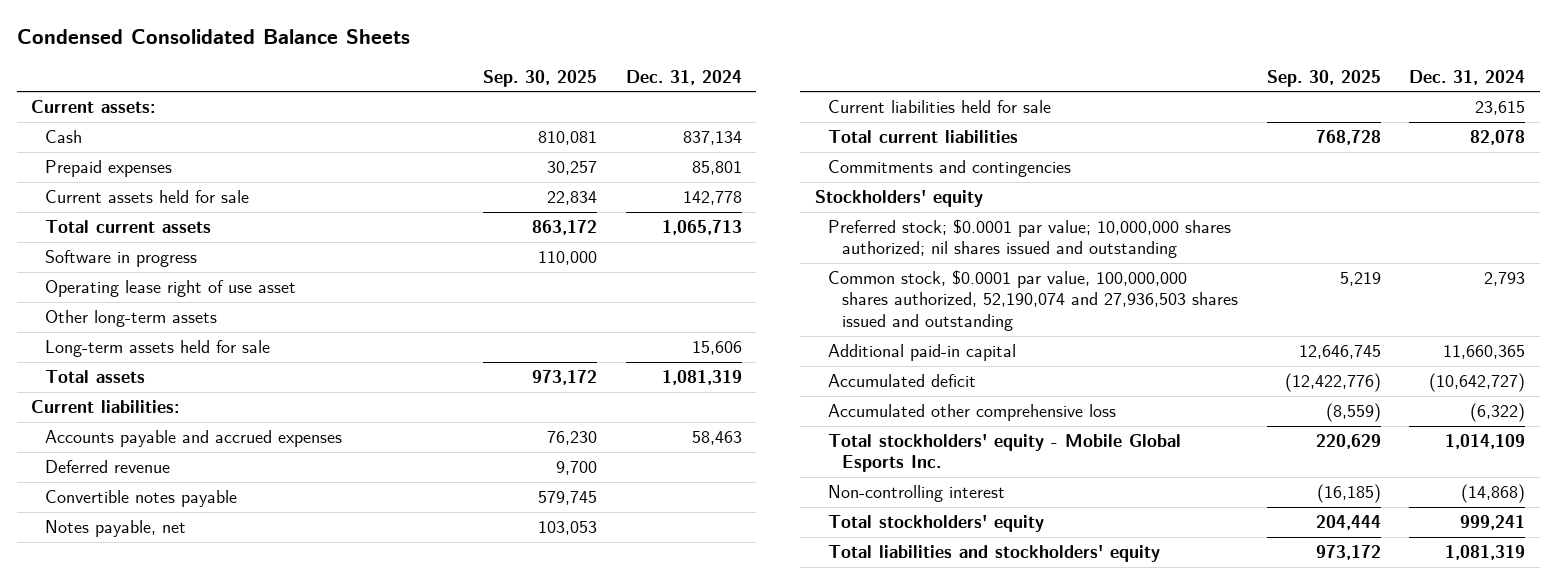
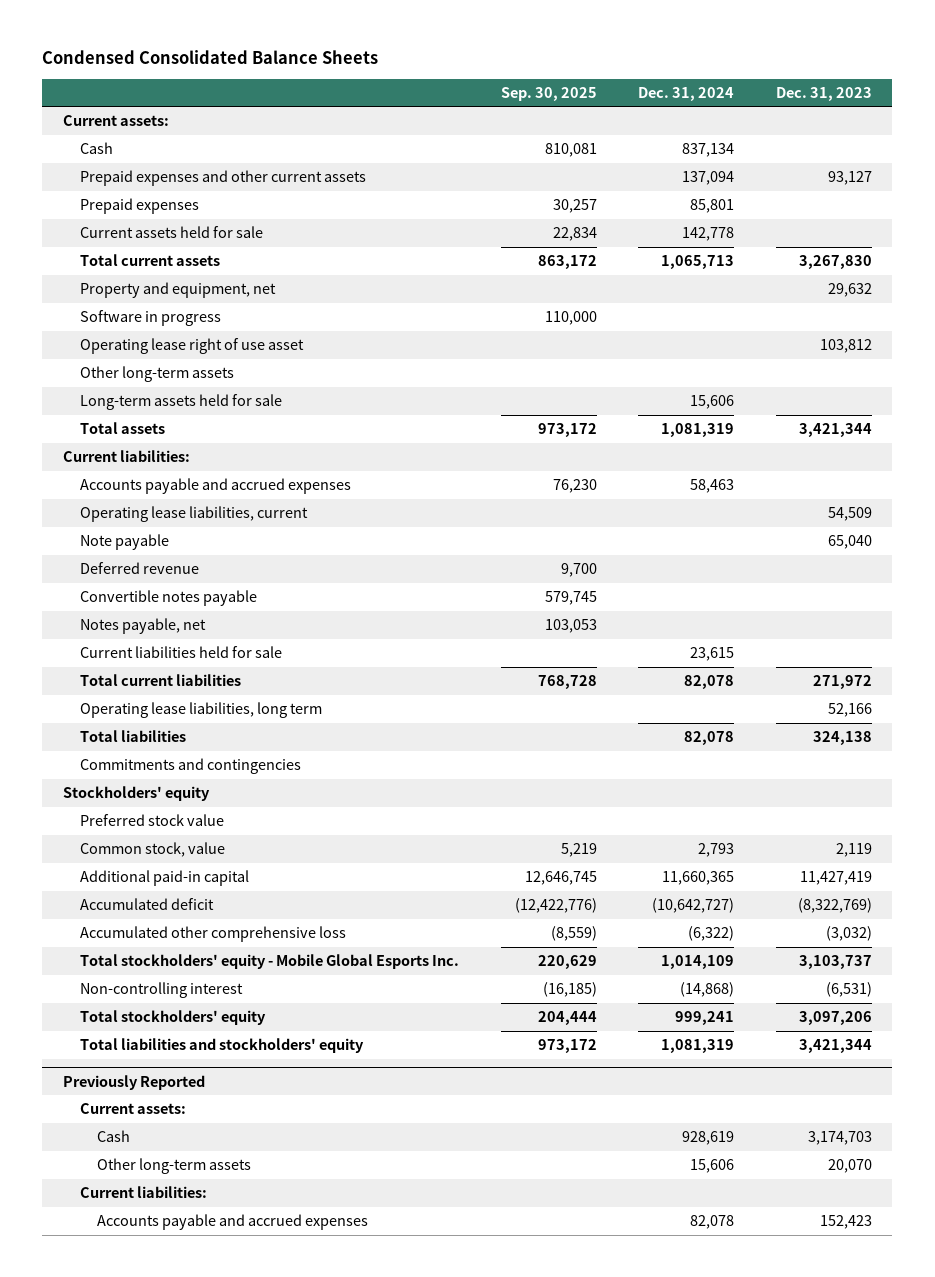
none -> [775,86,872,101] Dec. 31, 2023
none -> [80,169,367,186] Prepaid expenses and other current assets
none -> [80,281,277,298] Property and equipment, net
none -> [80,505,309,522] Operating lease liabilities, current
none -> [80,533,170,550] Note payable
none -> [80,701,323,718] Operating lease liabilities, long term
none -> [80,729,187,742] Total liabilities
[828,218,1232,259] Preferred stock; $0.0001 par value; 10,000,000 shares authorized; nil shares issued and outstanding -> [80,813,225,826] Preferred stock value
[828,269,1238,331] Common stock, $0.0001 par value, 100,000,000 shares authorized, 52,190,074 and 27,936,503 shares issued and outstanding -> [80,841,226,857] Common stock, value
none -> [62,1074,205,1090] Previously Reported
none -> [80,1102,187,1114] Current assets:
none -> [97,1129,131,1142] Cash
none -> [97,1157,252,1174] Other long-term assets
none -> [80,1185,208,1198] Current liabilities:
none -> [97,1213,369,1230] Accounts payable and accrued expenses

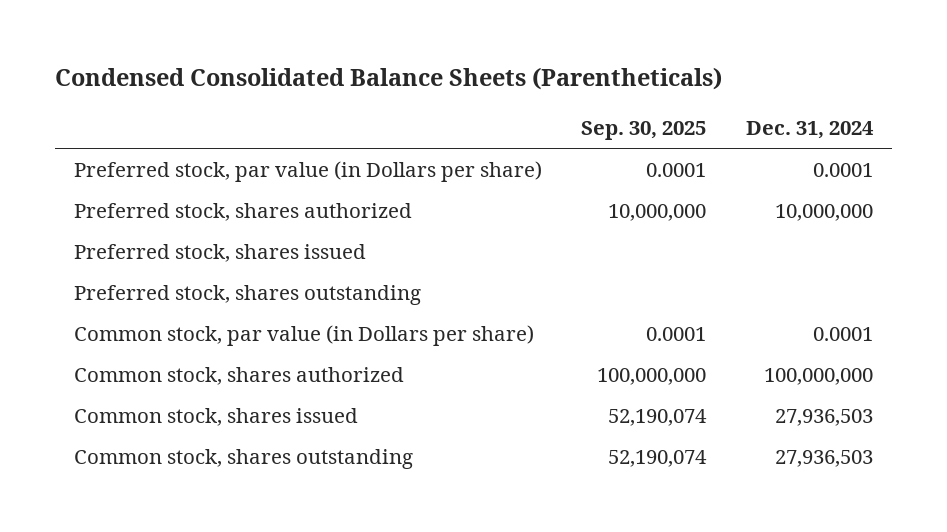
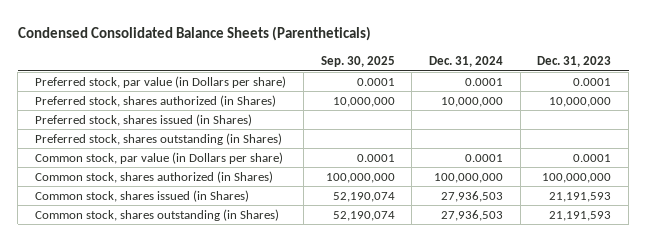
none -> [537,56,612,68] Dec. 31, 2023
[74,203,413,222] Preferred stock, shares authorized -> [35,94,277,107] Preferred stock, shares authorized (in Shares)
[74,244,367,263] Preferred stock, shares issued -> [35,113,253,126] Preferred stock, shares issued (in Shares)
[74,285,422,306] Preferred stock, shares outstanding -> [35,132,283,145] Preferred stock, shares outstanding (in Shares)
[74,367,405,386] Common stock, shares authorized -> [35,170,274,183] Common stock, shares authorized (in Shares)
[74,408,359,427] Common stock, shares issued -> [35,189,250,202] Common stock, shares issued (in Shares)
[74,449,414,470] Common stock, shares outstanding -> [35,208,280,221] Common stock, shares outstanding (in Shares)

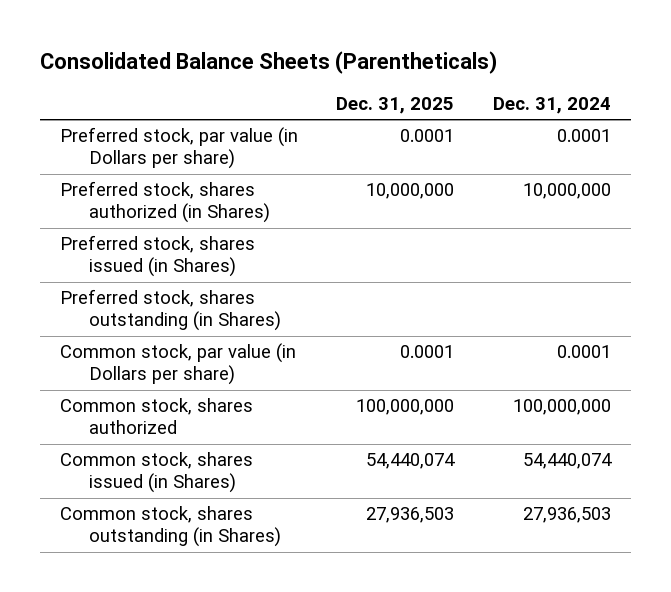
[17,26,371,42] Condensed Consolidated Balance Sheets (Parentheticals) -> [40,51,498,75] Consolidated Balance Sheets (Parentheticals)
[320,56,395,68] Sep. 30, 2025 -> none
[537,56,612,68] Dec. 31, 2023 -> none
none -> [336,97,455,115] Dec. 31, 2025
[35,170,274,183] Common stock, shares authorized (in Shares) -> [59,398,253,435] Common stock, shares authorized
[441,190,504,202] 27,936,503 -> [523,453,613,470] 54,440,074

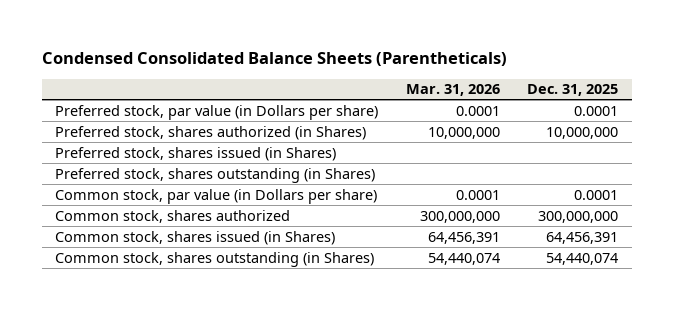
[40,51,498,75] Consolidated Balance Sheets (Parentheticals) -> [41,52,507,67] Condensed Consolidated Balance Sheets (Parentheticals)
[493,97,612,115] Dec. 31, 2024 -> none
none -> [405,84,500,97] Mar. 31, 2026
[356,399,455,416] 100,000,000 -> [538,210,619,223] 300,000,000
[366,453,456,470] 54,440,074 -> [546,231,619,244] 64,456,391
[366,507,455,524] 27,936,503 -> [546,252,619,265] 54,440,074

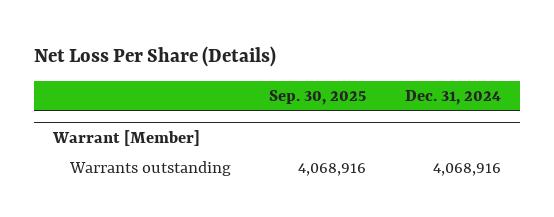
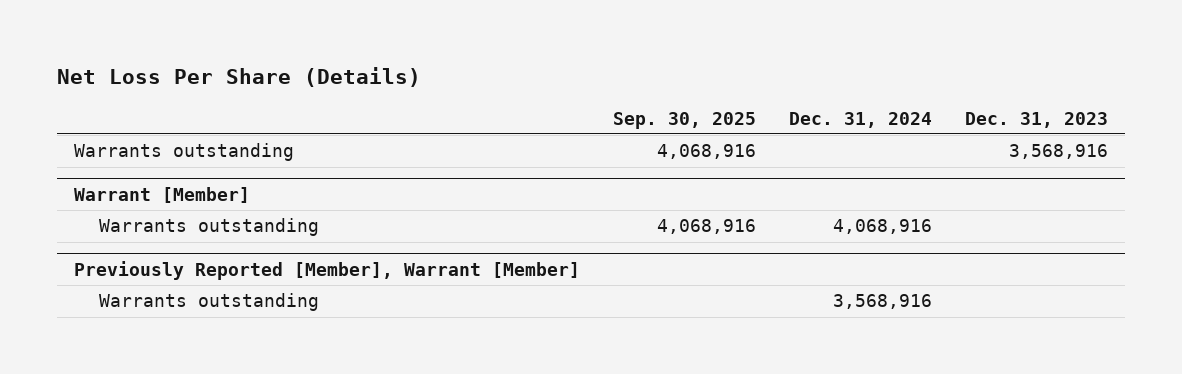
none -> [965,111,1109,128] Dec. 31, 2023
none -> [73,143,294,162] Warrants outstanding
none -> [73,260,580,280] Previously Reported [Member], Warrant [Member]
none -> [99,293,320,312] Warrants outstanding

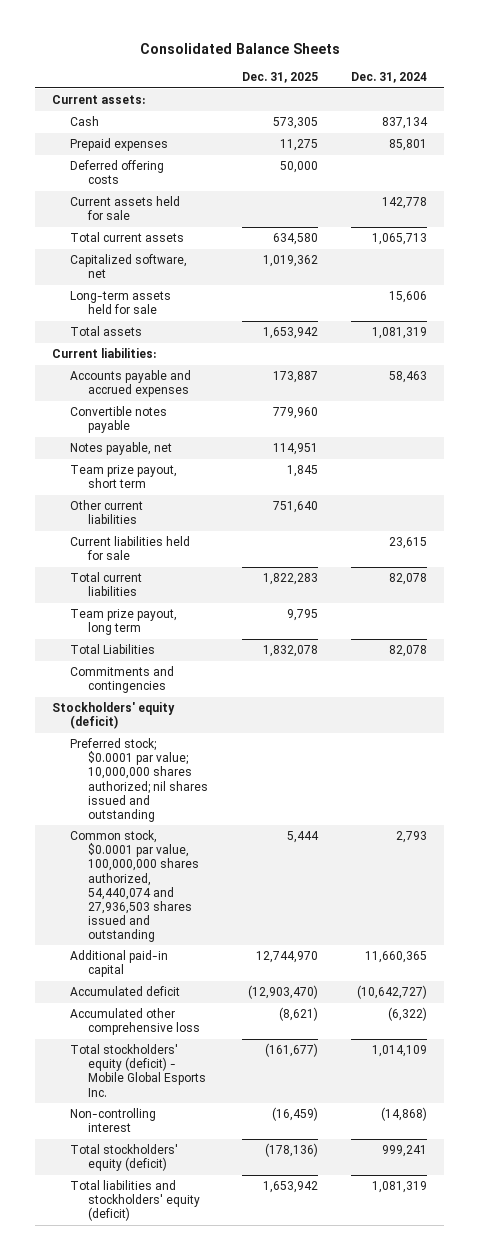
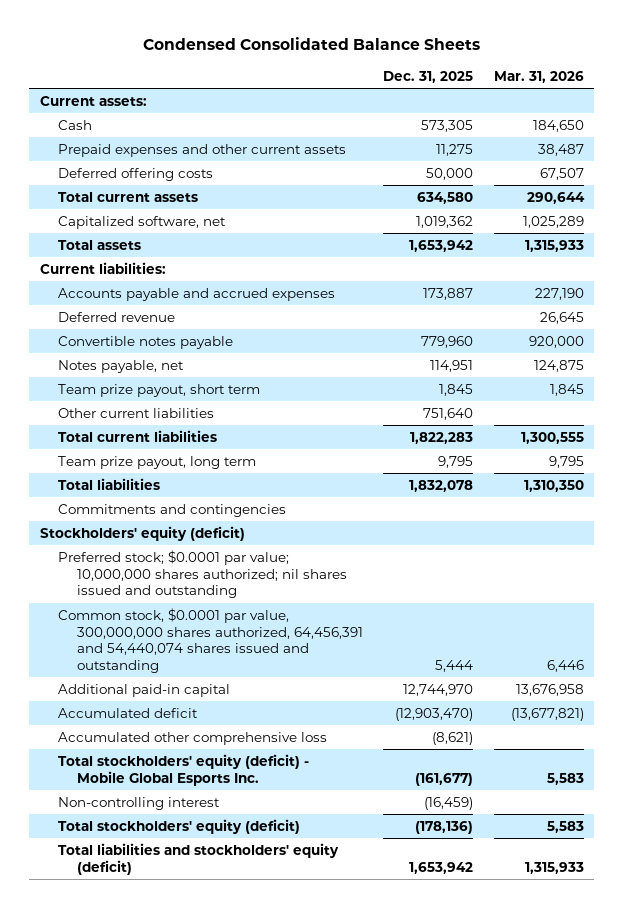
[139,42,340,54] Consolidated Balance Sheets -> [142,37,480,51] Condensed Consolidated Balance Sheets
[351,72,428,84] Dec. 31, 2024 -> none
none -> [494,70,585,83] Mar. 31, 2026
[69,138,168,152] Prepaid expenses -> [58,143,347,157] Prepaid expenses and other current assets
[69,196,180,221] Current assets held for sale -> none
[69,291,171,315] Long-term assets held for sale -> none
none -> [58,311,176,322] Deferred revenue
[69,536,190,561] Current liabilities held for sale -> none
[69,644,155,655] Total Liabilities -> [58,477,161,490] Total liabilities
[69,830,200,942] Common stock, $0.0001 par value, 100,000,000 shares authorized, 54,440,074 and 27,936,503 shares issued and outstanding -> [58,607,363,673] Common stock, $0.0001 par value, 300,000,000 shares authorized, 64,456,391 and 54,440,074 shares issued and outstanding

